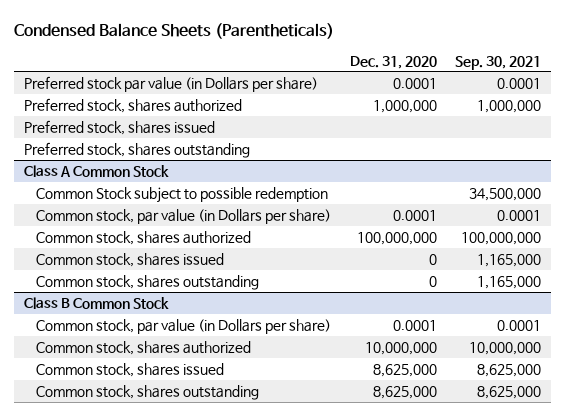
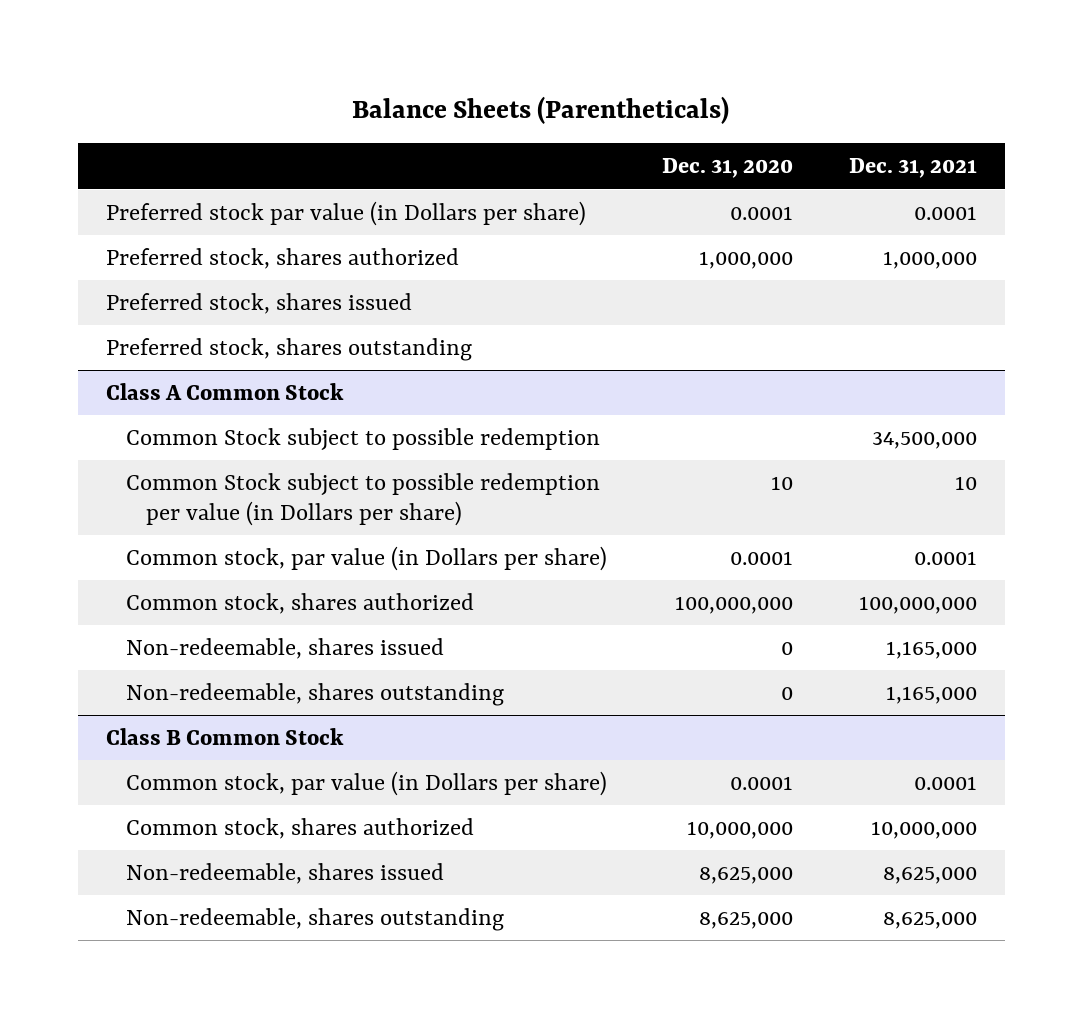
[14,22,335,39] Condensed Balance Sheets (Parentheticals) -> [352,95,730,124] Balance Sheets (Parentheticals)
[455,55,542,70] Sep. 30, 2021 -> none
none -> [848,158,977,179] Dec. 31, 2021
none -> [125,472,600,526] Common Stock subject to possible redemption per value (in Dollars per share)
[35,252,224,267] Common stock, shares issued -> [125,637,444,659] Non-redeemable, shares issued
[35,274,259,290] Common stock, shares outstanding -> [125,682,504,706] Non-redeemable, shares outstanding
[35,362,224,377] Common stock, shares issued -> [125,862,444,884] Non-redeemable, shares issued
[35,384,259,400] Common stock, shares outstanding -> [125,907,504,931] Non-redeemable, shares outstanding

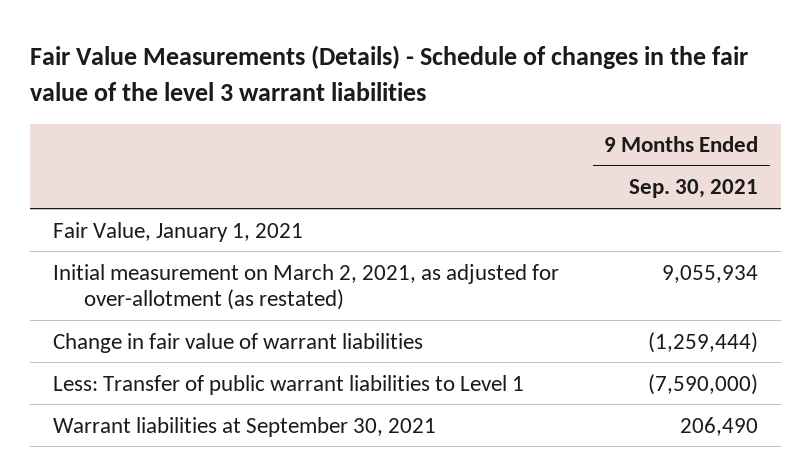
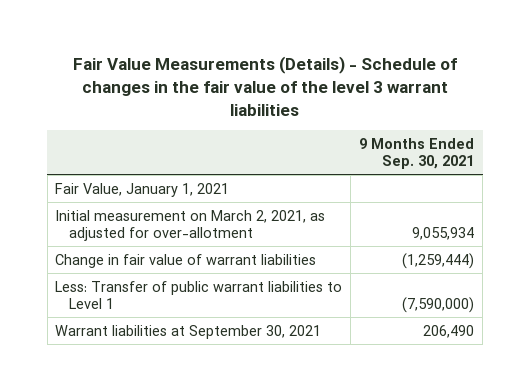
[52,263,559,310] Initial measurement on March 2, 2021, as adjusted for over-allotment (as restated) -> [55,209,326,241] Initial measurement on March 2, 2021, as adjusted for over-allotment

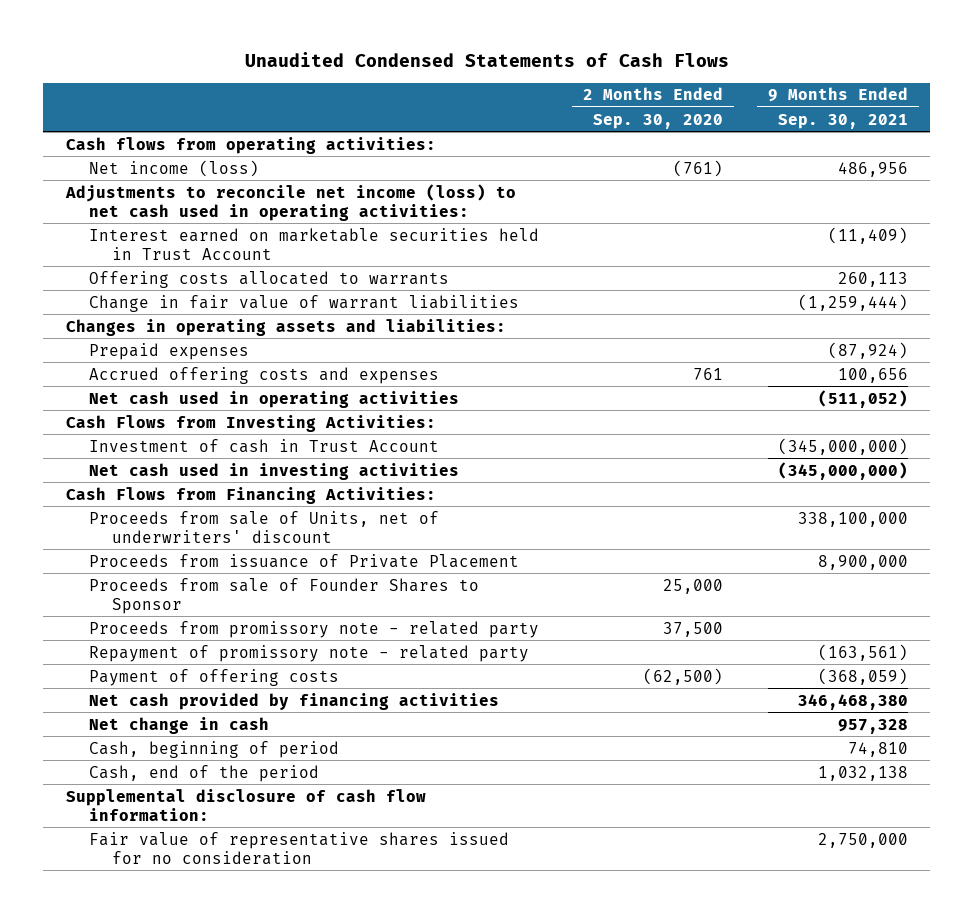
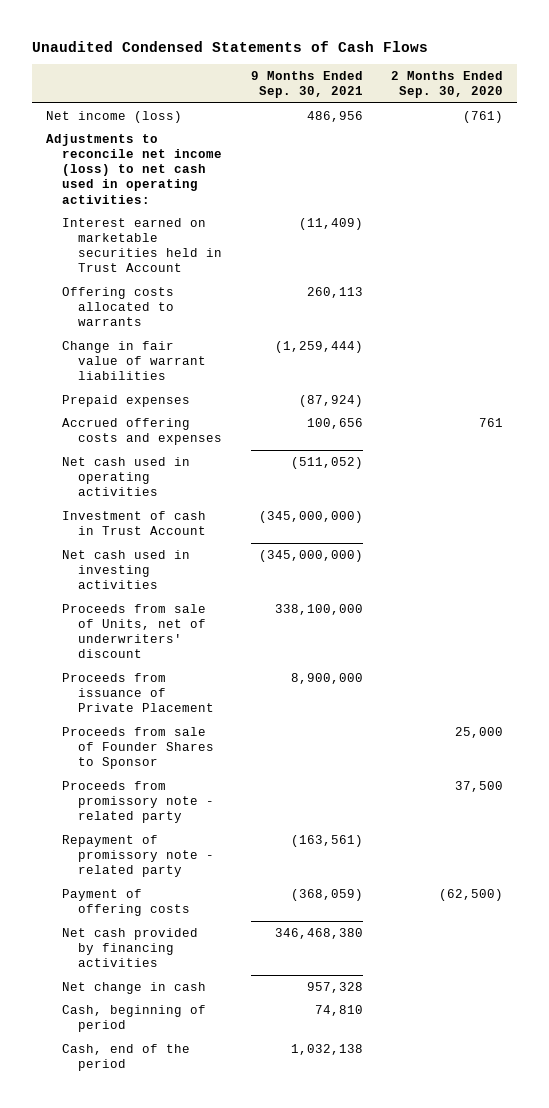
[65,136,436,154] Cash flows from operating activities: -> none
[65,318,506,336] Changes in operating assets and liabilities: -> none
[65,414,436,432] Cash Flows from Investing Activities: -> none
[65,486,436,504] Cash Flows from Financing Activities: -> none
[65,788,426,821] Supplemental disclosure of cash flow information: -> none
[88,831,509,865] Fair value of representative shares issued for no consideration -> none

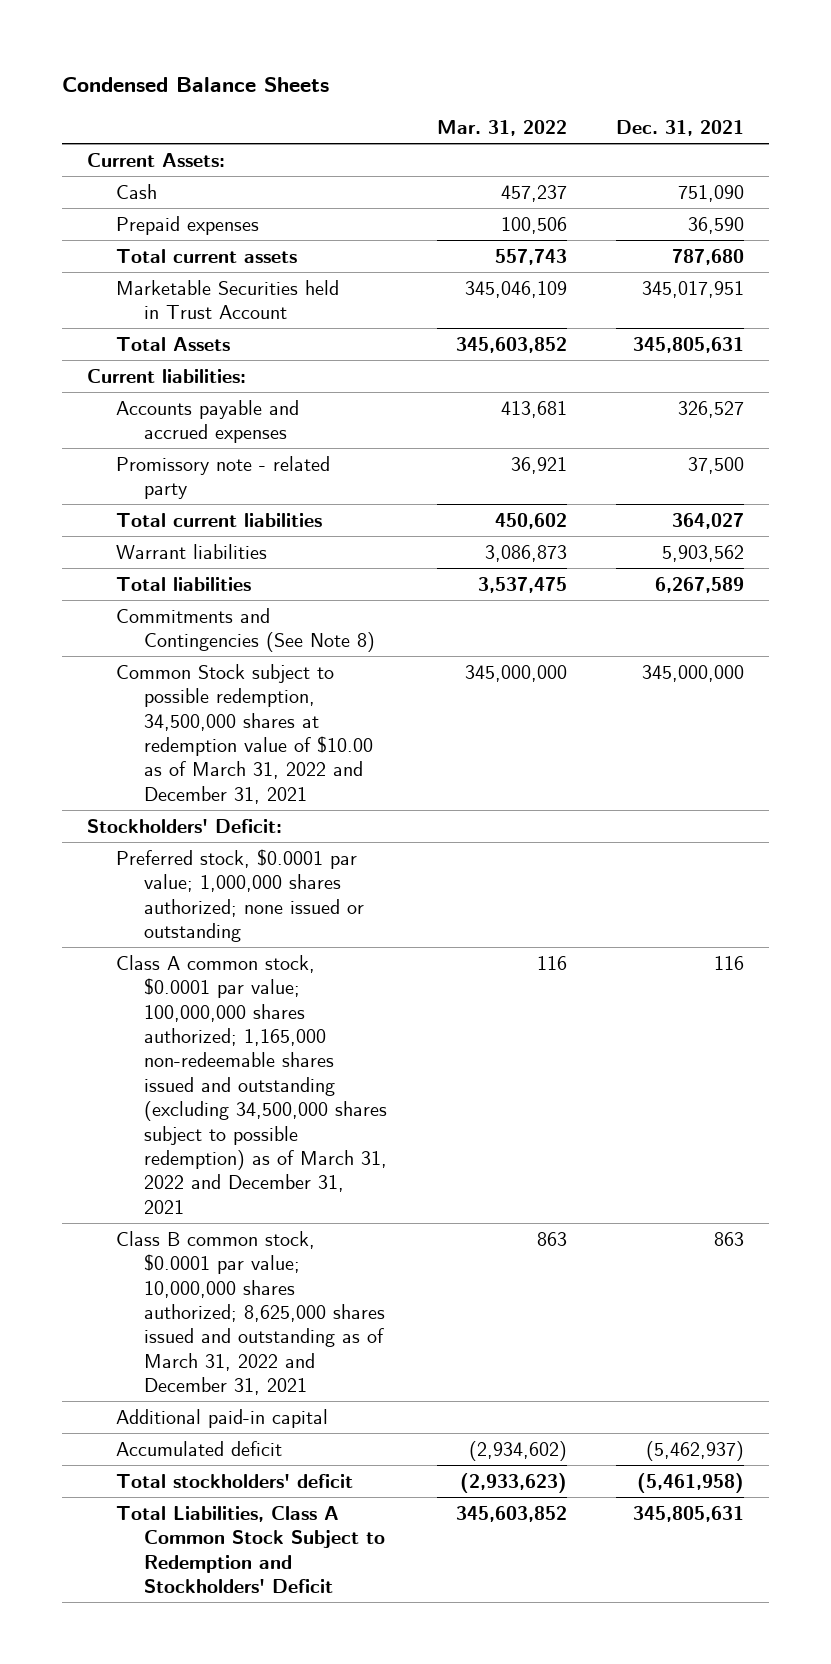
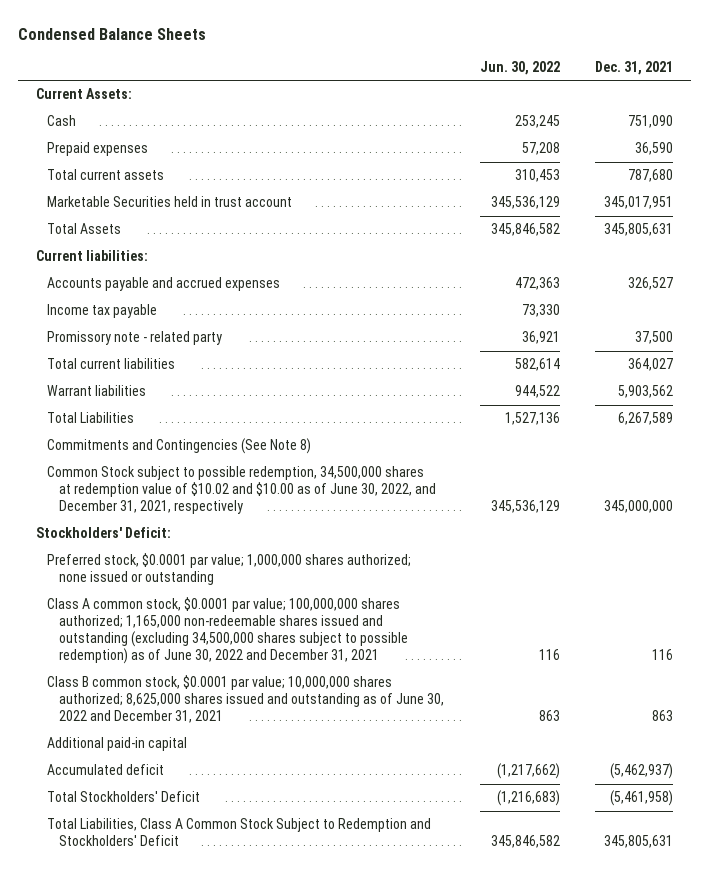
[436,120,567,137] Mar. 31, 2022 -> none
none -> [479,60,560,75] Jun. 30, 2022
[115,279,339,320] Marketable Securities held in Trust Account -> [47,196,293,208] Marketable Securities held in trust account
none -> [47,304,158,319] Income tax payable
[115,576,251,591] Total liabilities -> [47,412,135,424] Total Liabilities
[115,663,374,804] Common Stock subject to possible redemption, 34,500,000 shares at redemption value of $10.00 as of March 31, 2022 and December 31, 2021 -> [47,466,437,515] Common Stock subject to possible redemption, 34,500,000 shares at redemption value of $10.02 and $10.00 as of June 30, 2022, and December 31, 2021, respectively
[115,954,388,1214] Class A common stock, $0.0001 par value; 100,000,000 shares authorized; 1,165,000 non-redeemable shares issued and outstanding (excluding 34,500,000 shares subject to possible redemption) as of March 31, 2022 and December 31, 2021 -> [47,597,409,665] Class A common stock, $0.0001 par value; 100,000,000 shares authorized; 1,165,000 non-redeemable shares issued and outstanding (excluding 34,500,000 shares subject to possible redemption) as of June 30, 2022 and December 31, 2021
[115,1230,386,1396] Class B common stock, $0.0001 par value; 10,000,000 shares authorized; 8,625,000 shares issued and outstanding as of March 31, 2022 and December 31, 2021 -> [47,675,445,724] Class B common stock, $0.0001 par value; 10,000,000 shares authorized; 8,625,000 shares issued and outstanding as of June 30, 2022 and December 31, 2021
[115,1473,353,1488] Total stockholders' deficit -> [47,791,201,803] Total Stockholders' Deficit

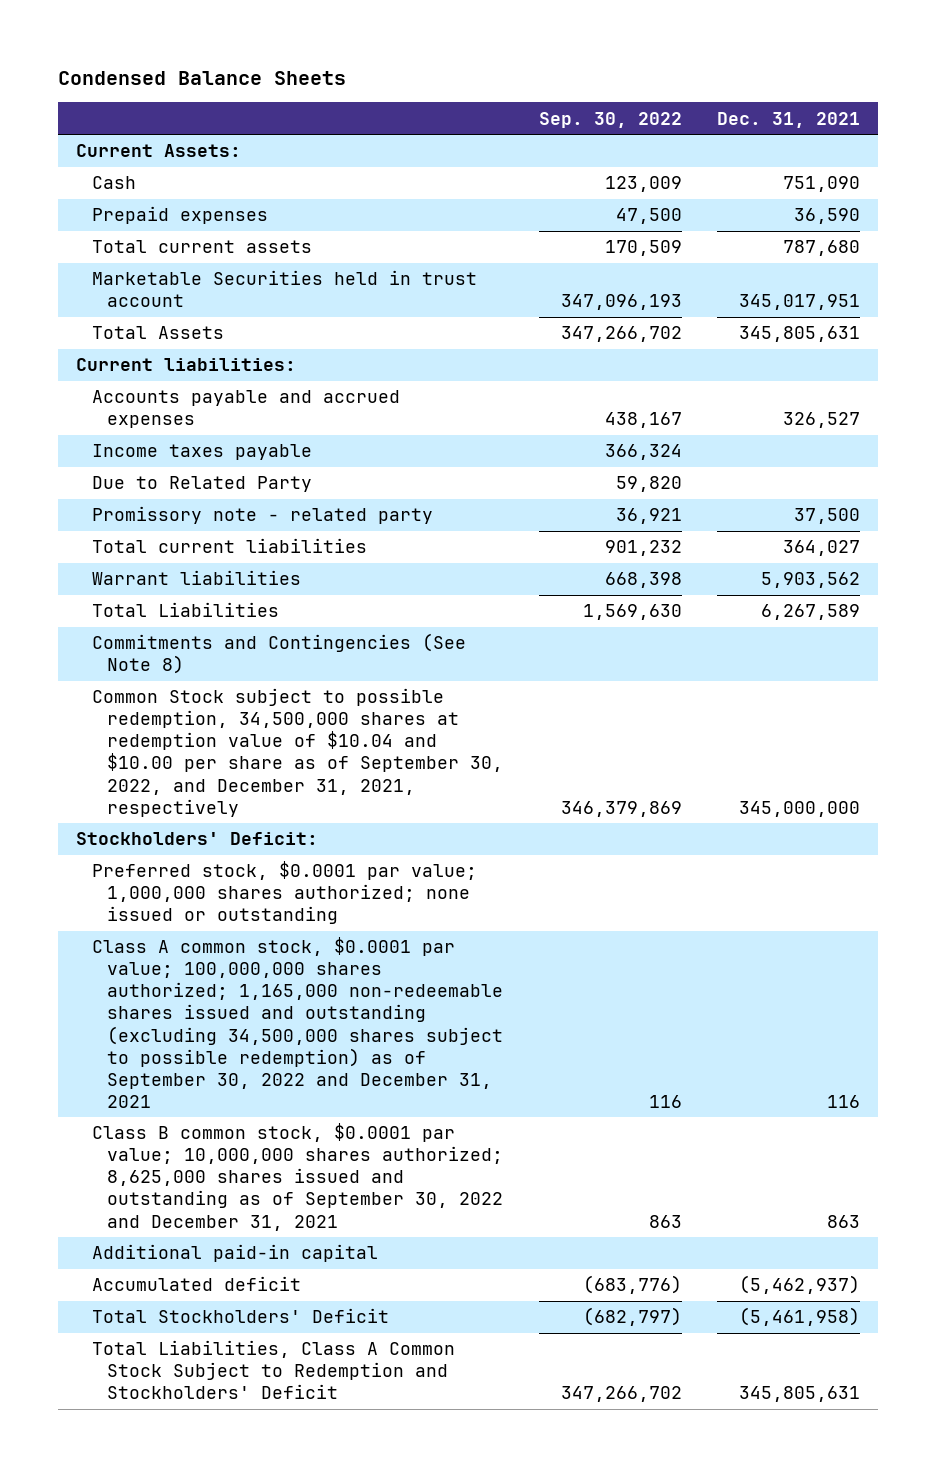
[479,60,560,75] Jun. 30, 2022 -> none
none -> [538,111,682,128] Sep. 30, 2022
[47,304,158,319] Income tax payable -> [91,444,312,461] Income taxes payable
none -> [91,476,312,493] Due to Related Party
[47,466,437,515] Common Stock subject to possible redemption, 34,500,000 shares at redemption value of $10.02 and $10.00 as of June 30, 2022, and December 31, 2021, respectively -> [91,688,504,817] Common Stock subject to possible redemption, 34,500,000 shares at redemption value of $10.04 and $10.00 per share as of September 30, 2022, and December 31, 2021, respectively
[47,597,409,665] Class A common stock, $0.0001 par value; 100,000,000 shares authorized; 1,165,000 non-redeemable shares issued and outstanding (excluding 34,500,000 shares subject to possible redemption) as of June 30, 2022 and December 31, 2021 -> [91,937,504,1108] Class A common stock, $0.0001 par value; 100,000,000 shares authorized; 1,165,000 non-redeemable shares issued and outstanding (excluding 34,500,000 shares subject to possible redemption) as of September 30, 2022 and December 31, 2021
[47,675,445,724] Class B common stock, $0.0001 par value; 10,000,000 shares authorized; 8,625,000 shares issued and outstanding as of June 30, 2022 and December 31, 2021 -> [91,1123,504,1231] Class B common stock, $0.0001 par value; 10,000,000 shares authorized; 8,625,000 shares issued and outstanding as of September 30, 2022 and December 31, 2021

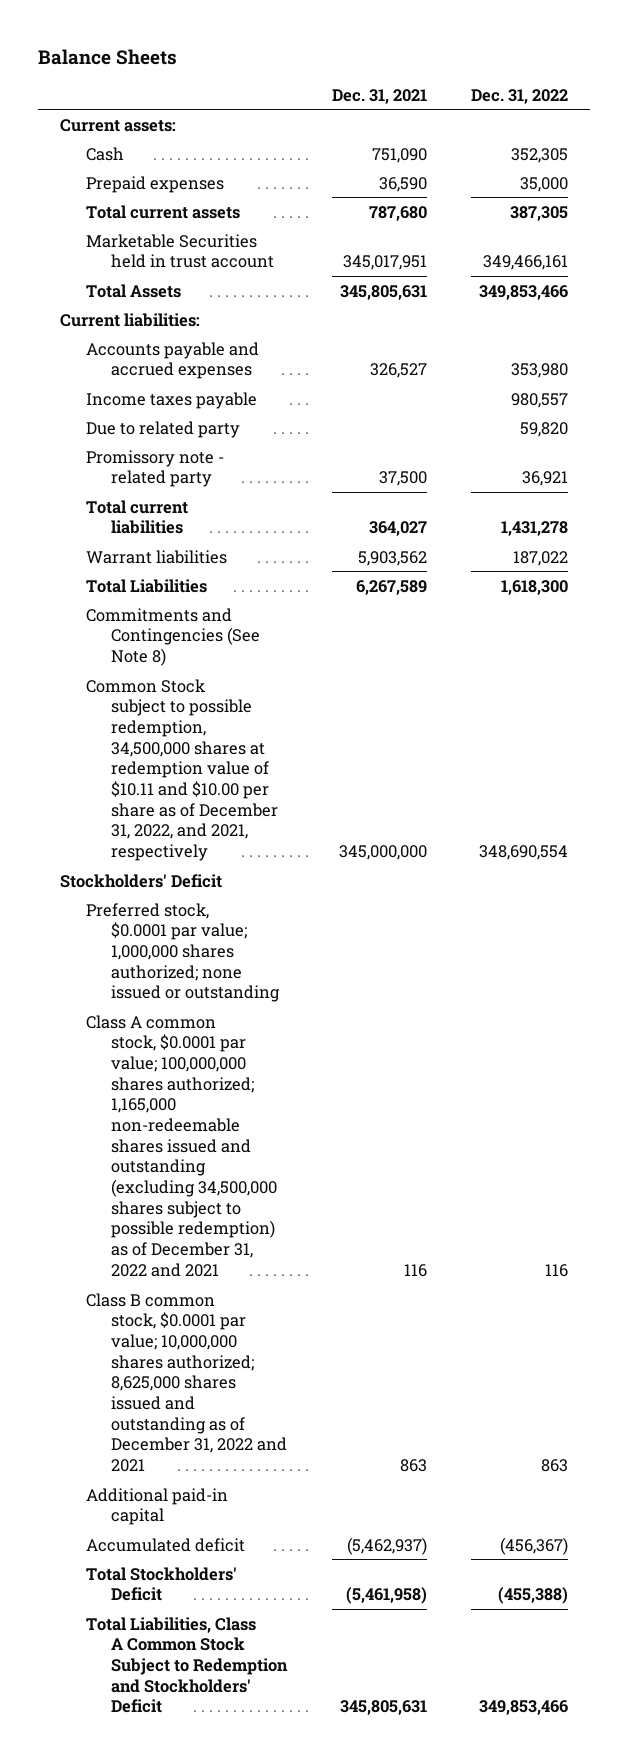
[57,70,346,85] Condensed Balance Sheets -> [38,48,178,65] Balance Sheets
[538,111,682,128] Sep. 30, 2022 -> none
none -> [471,88,569,104] Dec. 31, 2022
[75,144,241,158] Current Assets: -> [60,118,177,132] Current assets:
[91,476,312,493] Due to Related Party -> [85,420,240,438] Due to related party
[91,688,504,817] Common Stock subject to possible redemption, 34,500,000 shares at redemption value of $10.04 and $10.00 per share as of September 30, 2022, and December 31, 2021, respectively -> [85,678,279,862] Common Stock subject to possible redemption, 34,500,000 shares at redemption value of $10.11 and $10.00 per share as of December 31, 2022, and 2021, respectively
[75,832,318,846] Stockholders' Deficit: -> [60,873,223,888] Stockholders' Deficit
[91,937,504,1108] Class A common stock, $0.0001 par value; 100,000,000 shares authorized; 1,165,000 non-redeemable shares issued and outstanding (excluding 34,500,000 shares subject to possible redemption) as of September 30, 2022 and December 31, 2021 -> [85,1014,278,1277] Class A common stock, $0.0001 par value; 100,000,000 shares authorized; 1,165,000 non-redeemable shares issued and outstanding (excluding 34,500,000 shares subject to possible redemption) as of December 31, 2022 and 2021
[91,1123,504,1231] Class B common stock, $0.0001 par value; 10,000,000 shares authorized; 8,625,000 shares issued and outstanding as of September 30, 2022 and December 31, 2021 -> [85,1292,288,1473] Class B common stock, $0.0001 par value; 10,000,000 shares authorized; 8,625,000 shares issued and outstanding as of December 31, 2022 and 2021

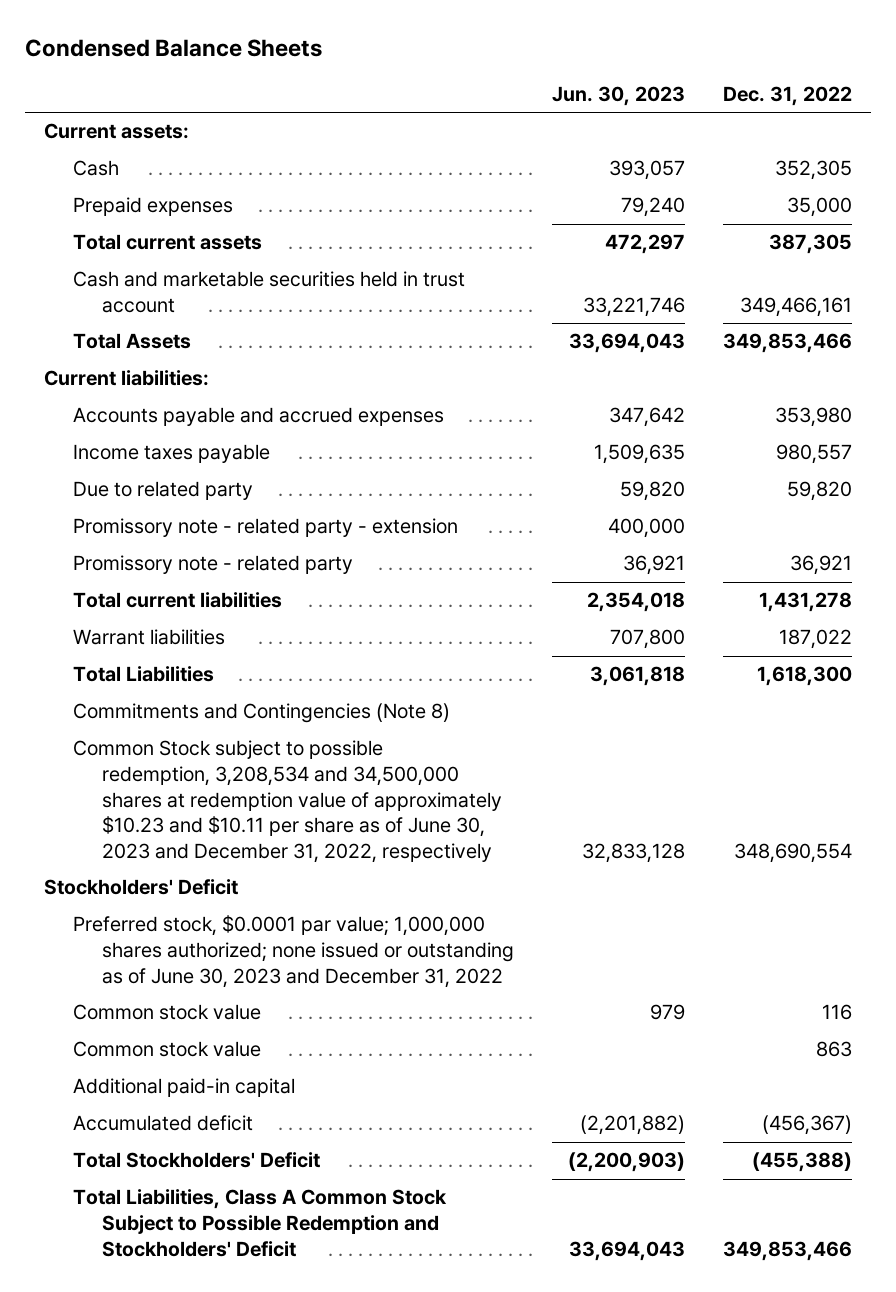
[38,48,178,65] Balance Sheets -> [25,38,323,57] Condensed Balance Sheets
[331,88,427,104] Dec. 31, 2021 -> none
none -> [552,85,686,106] Jun. 30, 2023
[85,233,275,269] Marketable Securities held in trust account -> [73,271,466,314] Cash and marketable securities held in trust account
none -> [73,518,459,538] Promissory note - related party - extension
[85,607,261,667] Commitments and Contingencies (See Note 8) -> [73,703,451,724] Commitments and Contingencies (Note 8)
[85,678,279,862] Common Stock subject to possible redemption, 34,500,000 shares at redemption value of $10.11 and $10.00 per share as of December 31, 2022, and 2021, respectively -> [73,740,503,863] Common Stock subject to possible redemption, 3,208,534 and 34,500,000 shares at redemption value of approximately $10.23 and $10.11 per share as of June 30, 2023 and December 31, 2022, respectively
[85,902,281,1003] Preferred stock, $0.0001 par value; 1,000,000 shares authorized; none issued or outstanding -> [73,915,515,988] Preferred stock, $0.0001 par value; 1,000,000 shares authorized; none issued or outstanding as of June 30, 2023 and December 31, 2022
[85,1014,278,1277] Class A common stock, $0.0001 par value; 100,000,000 shares authorized; 1,165,000 non-redeemable shares issued and outstanding (excluding 34,500,000 shares subject to possible redemption) as of December 31, 2022 and 2021 -> [73,1004,262,1021] Common stock value
[85,1292,288,1473] Class B common stock, $0.0001 par value; 10,000,000 shares authorized; 8,625,000 shares issued and outstanding as of December 31, 2022 and 2021 -> [73,1041,262,1058] Common stock value
[85,1616,289,1714] Total Liabilities, Class A Common Stock Subject to Redemption and Stockholders' Deficit -> [73,1189,448,1257] Total Liabilities, Class A Common Stock Subject to Possible Redemption and Stockholders' Deficit

